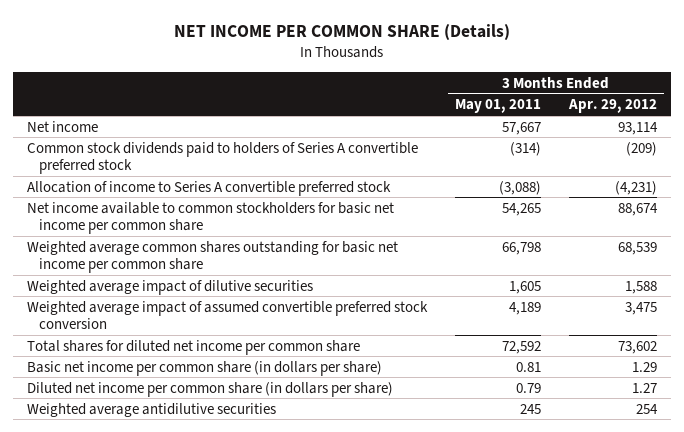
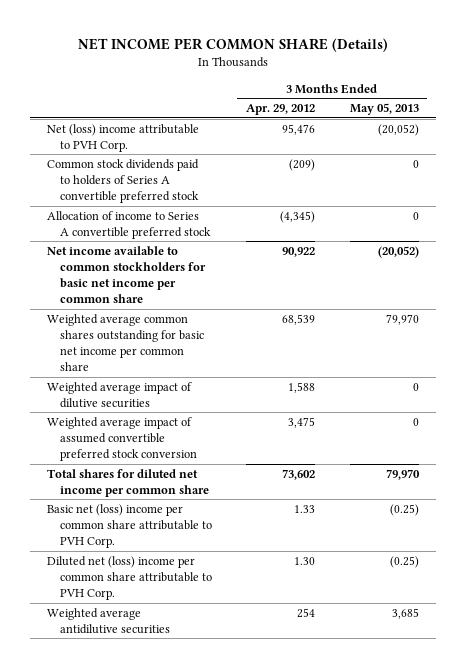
[455,99,542,114] May 01, 2011 -> none
none -> [349,103,419,116] May 05, 2013
[27,120,99,132] Net income -> [46,123,199,152] Net (loss) income attributable to PVH Corp.
[618,121,659,135] 93,114 -> [282,123,316,135] 95,476
[615,180,658,195] (4,231) -> [280,210,316,223] (4,345)
[618,202,659,216] 88,674 -> [282,246,316,257] 90,922
[27,360,383,376] Basic net income per common share (in dollars per share) -> [46,503,212,549] Basic net (loss) income per common share attributable to PVH Corp.
[632,361,658,372] 1.29 -> [294,504,316,513] 1.33
[27,381,394,397] Diluted net income per common share (in dollars per share) -> [46,555,212,601] Diluted net (loss) income per common share attributable to PVH Corp.
[632,382,658,393] 1.27 -> [294,556,316,565] 1.30

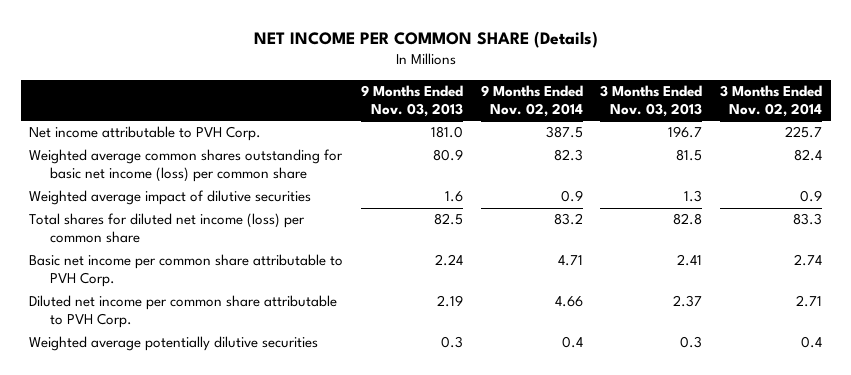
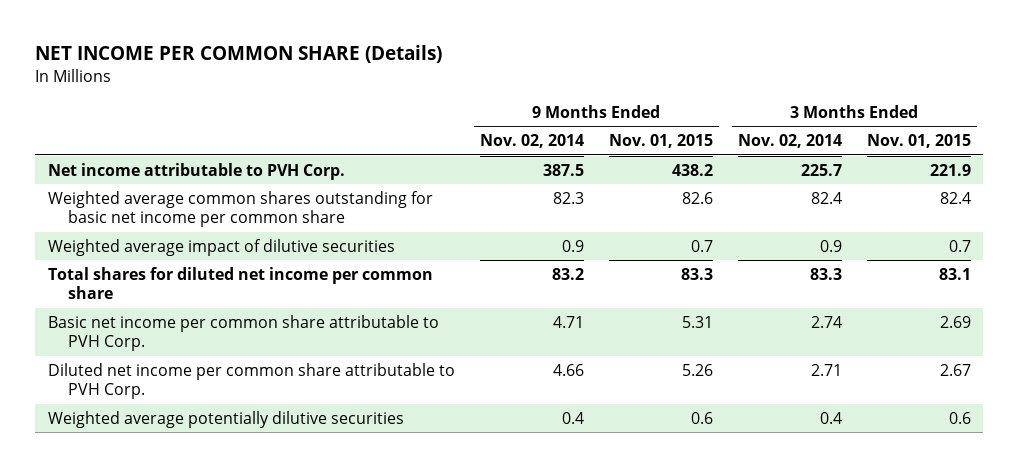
[360,85,463,117] 9 Months Ended Nov. 03, 2013 -> none
[600,85,703,117] 3 Months Ended Nov. 03, 2013 -> none
none -> [608,134,713,149] Nov. 01, 2015
none -> [866,134,971,149] Nov. 01, 2015
[29,149,344,183] Weighted average common shares outstanding for basic net income (loss) per common share -> [47,190,433,228] Weighted average common shares outstanding for basic net income per common share
[29,213,306,244] Total shares for diluted net income (loss) per common share -> [47,266,433,300] Total shares for diluted net income per common share

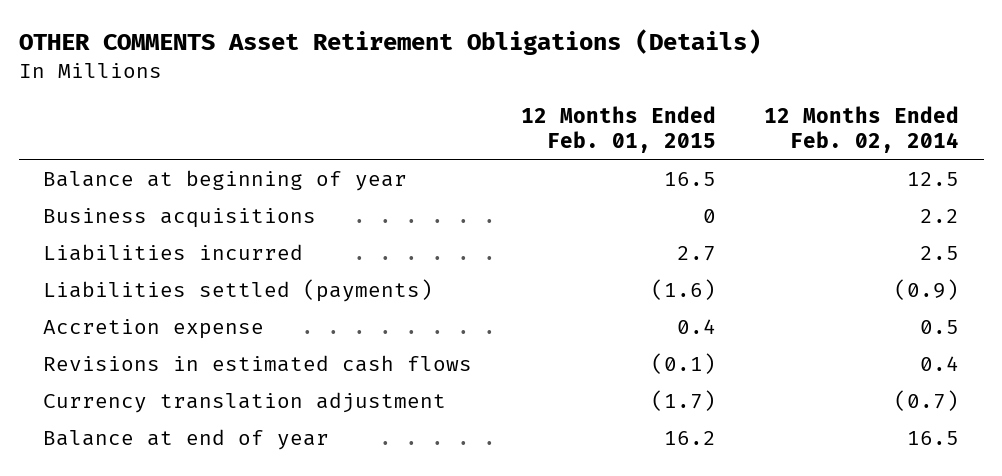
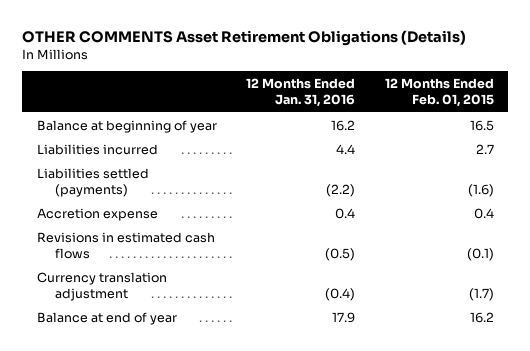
[764,106,960,154] 12 Months Ended Feb. 02, 2014 -> none
none -> [246,78,356,108] 12 Months Ended Jan. 31, 2016
[42,208,316,229] Business acquisitions -> none

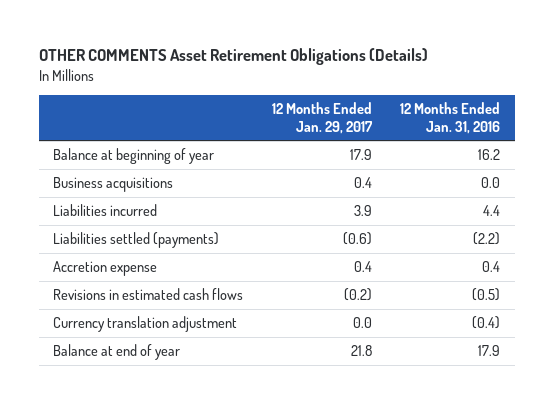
[384,78,494,108] 12 Months Ended Feb. 01, 2015 -> none
none -> [271,102,373,134] 12 Months Ended Jan. 29, 2017
none -> [53,177,174,193] Business acquisitions

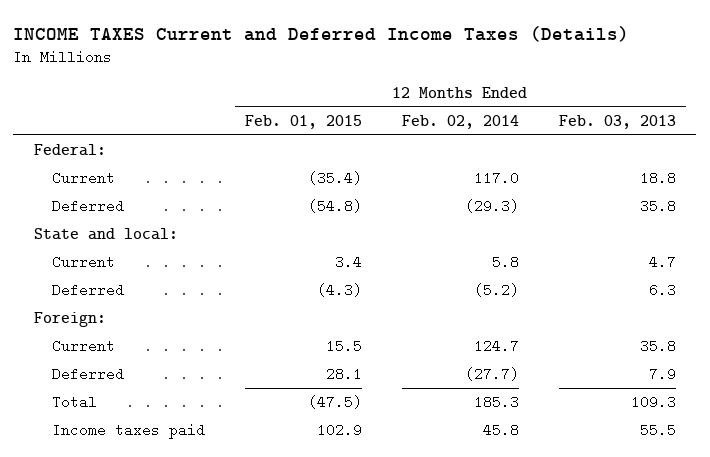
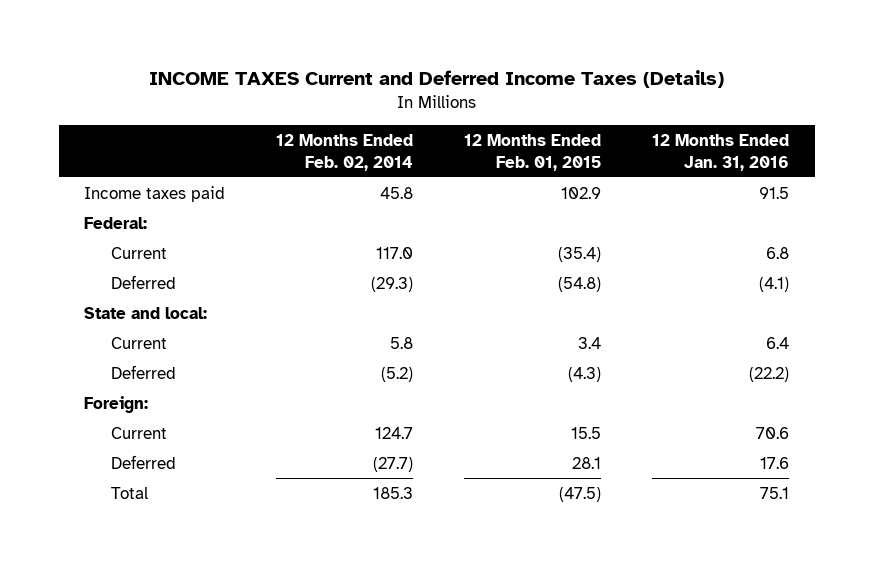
[559,114,677,129] Feb. 03, 2013 -> none
none -> [652,134,790,171] 12 Months Ended Jan. 31, 2016
[51,423,205,440] Income taxes paid -> [84,185,226,202] Income taxes paid

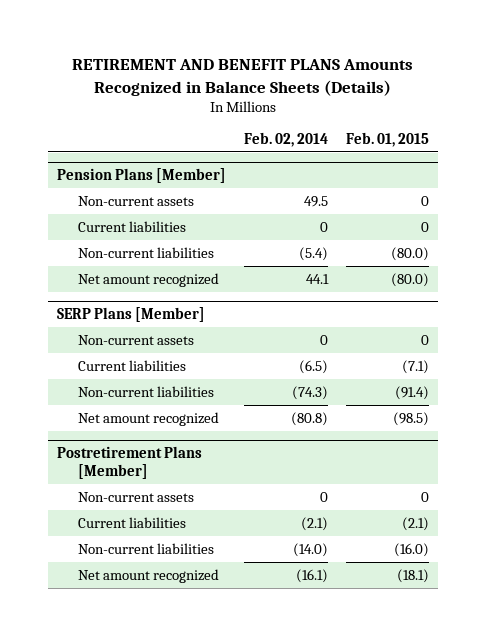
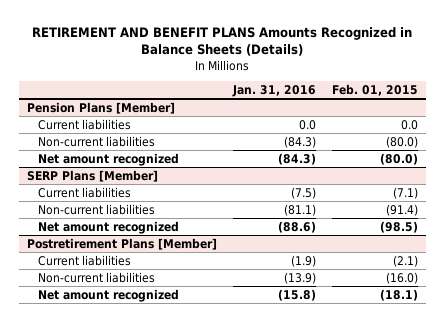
[243,131,328,147] Feb. 02, 2014 -> none
none -> [231,84,316,97] Jan. 31, 2016
[77,195,194,206] Non-current assets -> none
[420,221,429,232] 0 -> [400,119,418,130] 0.0
[77,334,194,345] Non-current assets -> none
[77,491,194,502] Non-current assets -> none

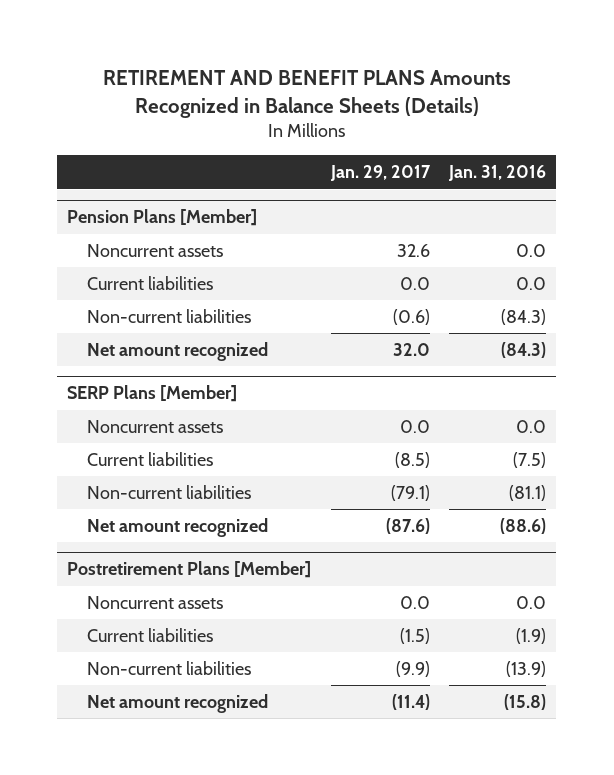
[331,83,418,96] Feb. 01, 2015 -> none
none -> [329,165,431,182] Jan. 29, 2017
none -> [86,243,223,257] Noncurrent assets
none -> [86,419,223,433] Noncurrent assets
none -> [86,595,223,609] Noncurrent assets

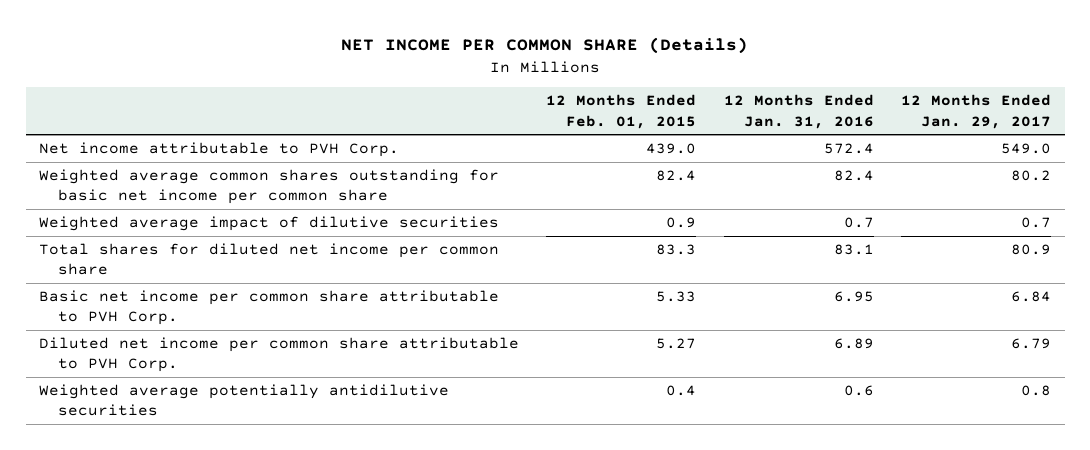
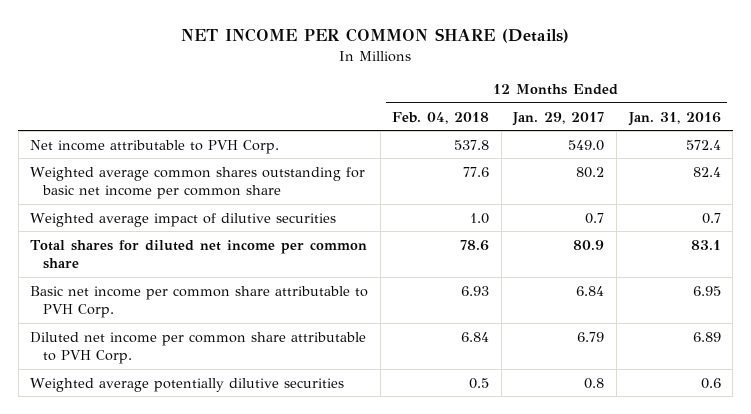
[546,94,697,129] 12 Months Ended Feb. 01, 2015 -> none
none -> [392,111,490,124] Feb. 04, 2018
[39,384,450,417] Weighted average potentially antidilutive securities -> [30,377,345,392] Weighted average potentially dilutive securities

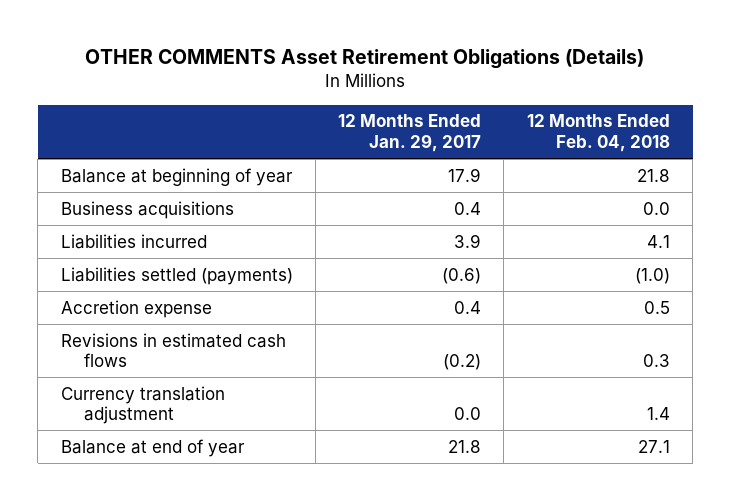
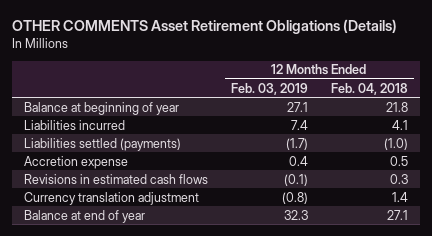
[338,114,482,153] 12 Months Ended Jan. 29, 2017 -> none
none -> [230,82,308,95] Feb. 03, 2019
[60,200,234,219] Business acquisitions -> none

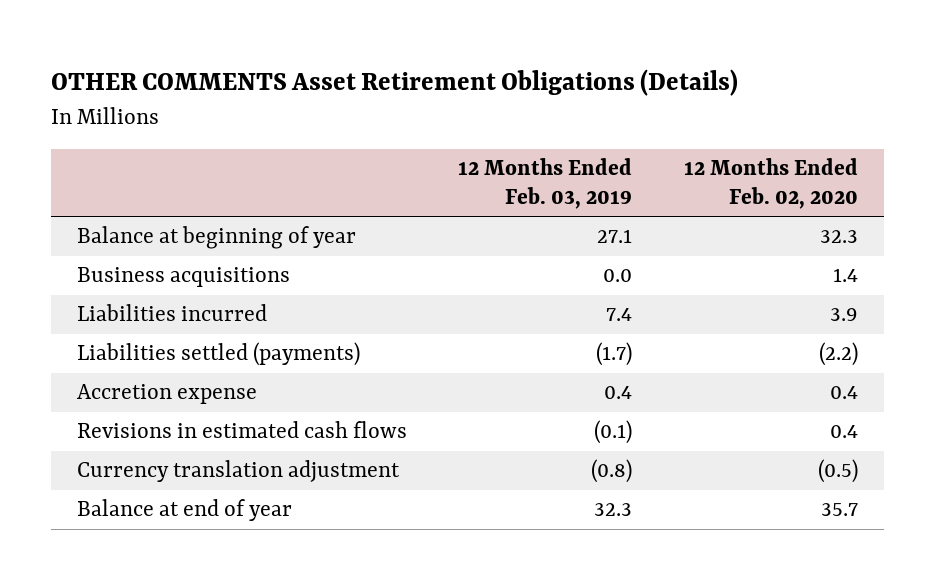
[331,82,409,95] Feb. 04, 2018 -> none
none -> [684,158,859,210] 12 Months Ended Feb. 02, 2020
none -> [76,267,290,288] Business acquisitions

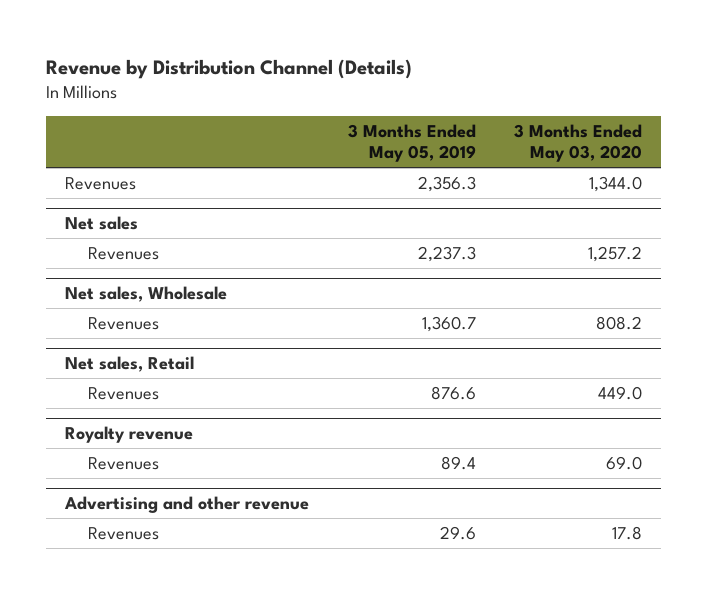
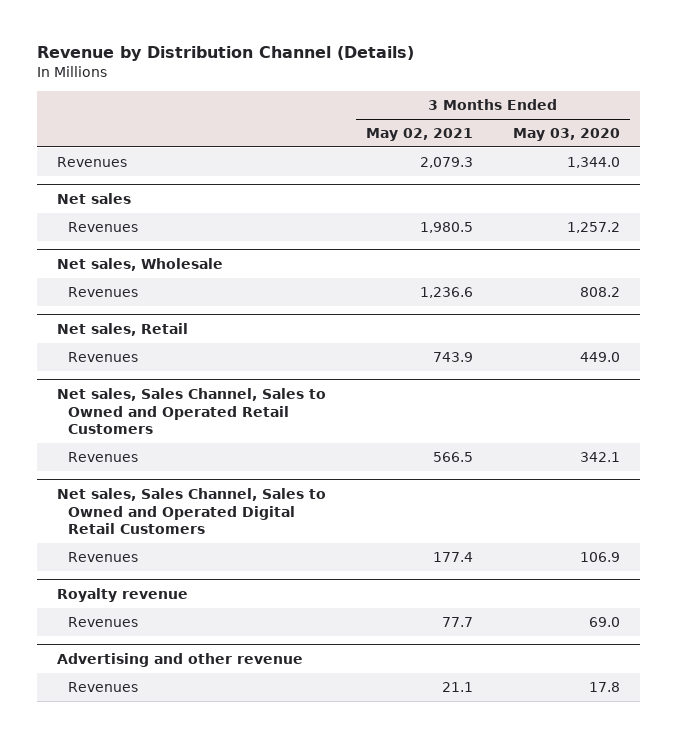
[347,124,476,163] 3 Months Ended May 05, 2019 -> none
none -> [365,128,473,142] May 02, 2021
none -> [56,387,326,435] Net sales, Sales Channel, Sales to Owned and Operated Retail Customers
none -> [68,452,139,463] Revenues
none -> [56,487,326,535] Net sales, Sales Channel, Sales to Owned and Operated Digital Retail Customers
none -> [68,552,139,563] Revenues

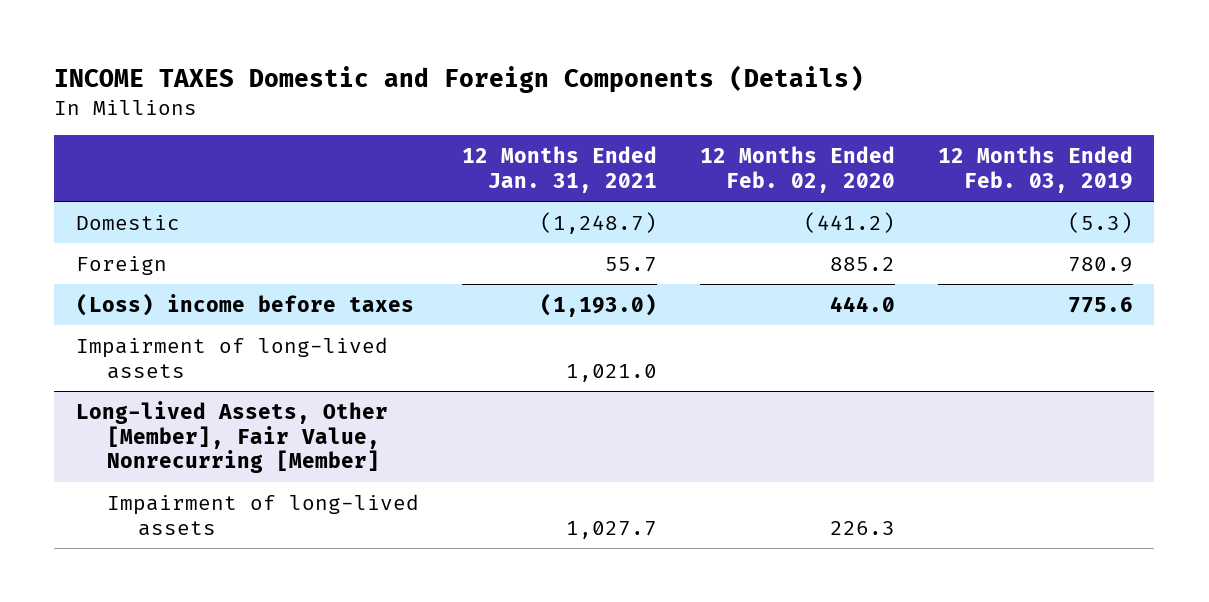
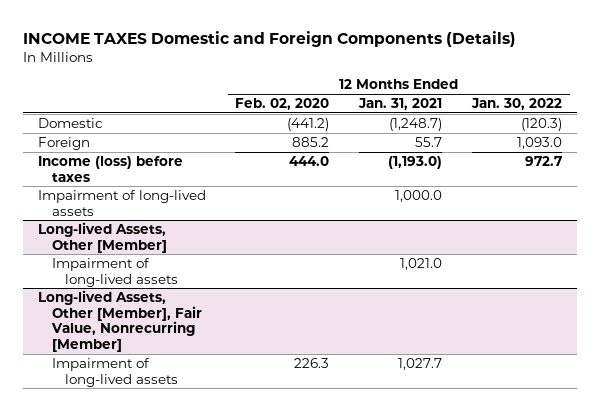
[937,146,1133,193] 12 Months Ended Feb. 03, 2019 -> none
none -> [471,98,563,111] Jan. 30, 2022
[75,292,414,316] (Loss) income before taxes -> [37,156,183,182] Income (loss) before taxes
none -> [37,190,206,216] Impairment of long-lived assets
none -> [37,222,167,253] Long-lived Assets, Other [Member]

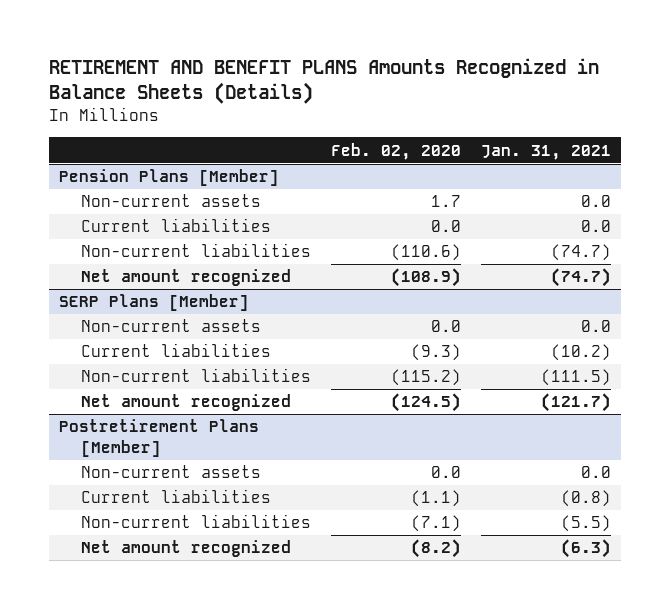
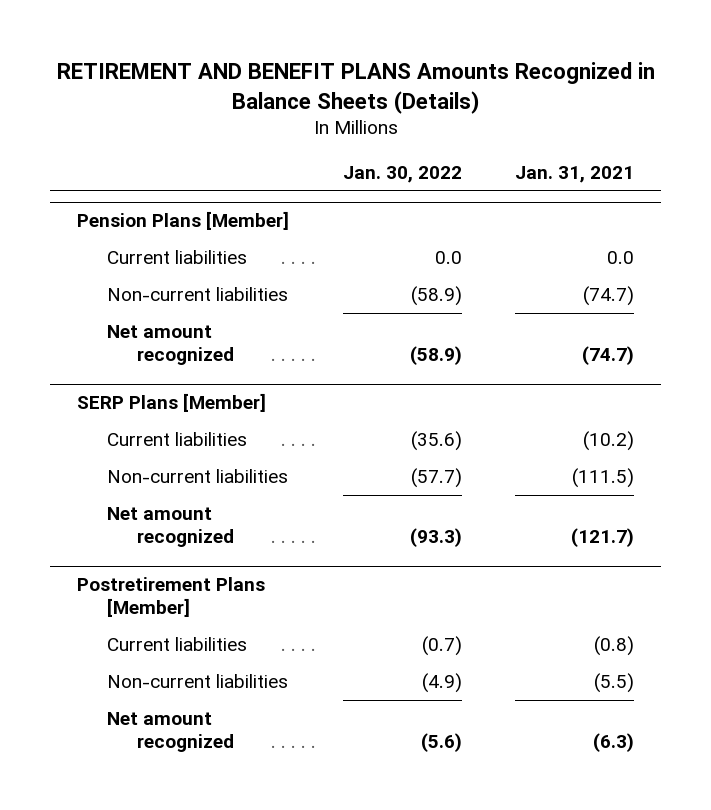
[330,142,461,160] Feb. 02, 2020 -> none
none -> [342,165,462,183] Jan. 30, 2022
[80,194,261,208] Non-current assets -> none
[80,319,261,333] Non-current assets -> none
[80,465,261,479] Non-current assets -> none

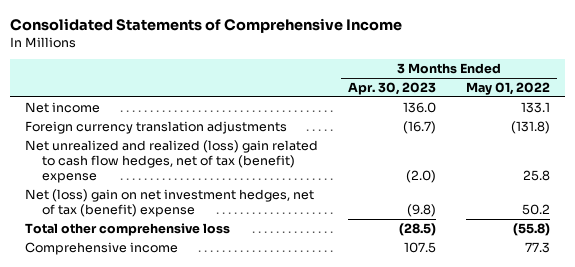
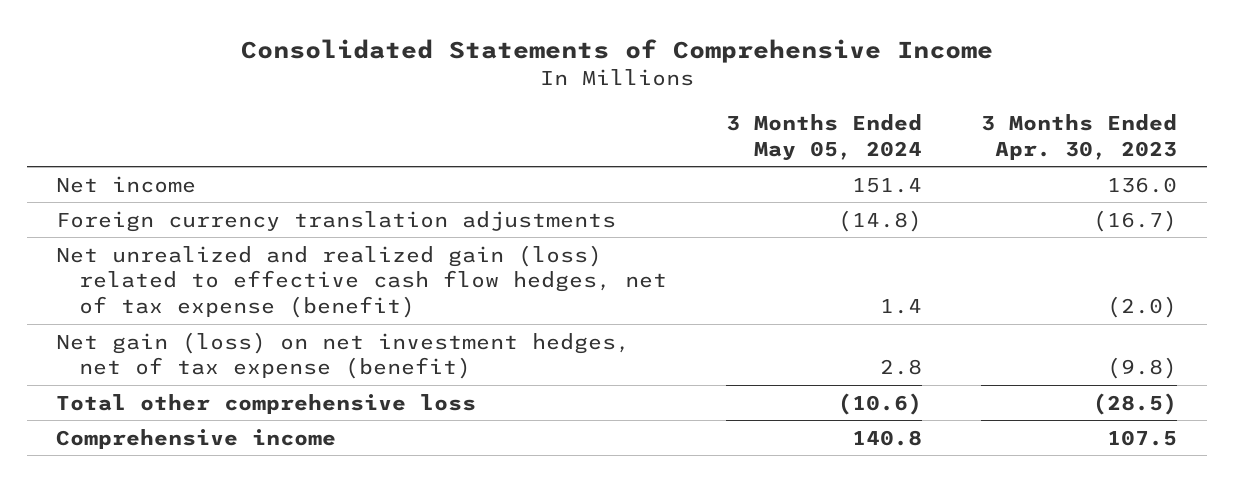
[465,82,550,96] May 01, 2022 -> none
none -> [726,113,923,161] 3 Months Ended May 05, 2024
[25,139,319,184] Net unrealized and realized (loss) gain related to cash flow hedges, net of tax (benefit) expense -> [56,244,668,319] Net unrealized and realized gain (loss) related to effective cash flow hedges, net of tax expense (benefit)
[25,188,315,218] Net (loss) gain on net investment hedges, net of tax (benefit) expense -> [56,331,631,380] Net gain (loss) on net investment hedges, net of tax expense (benefit)

